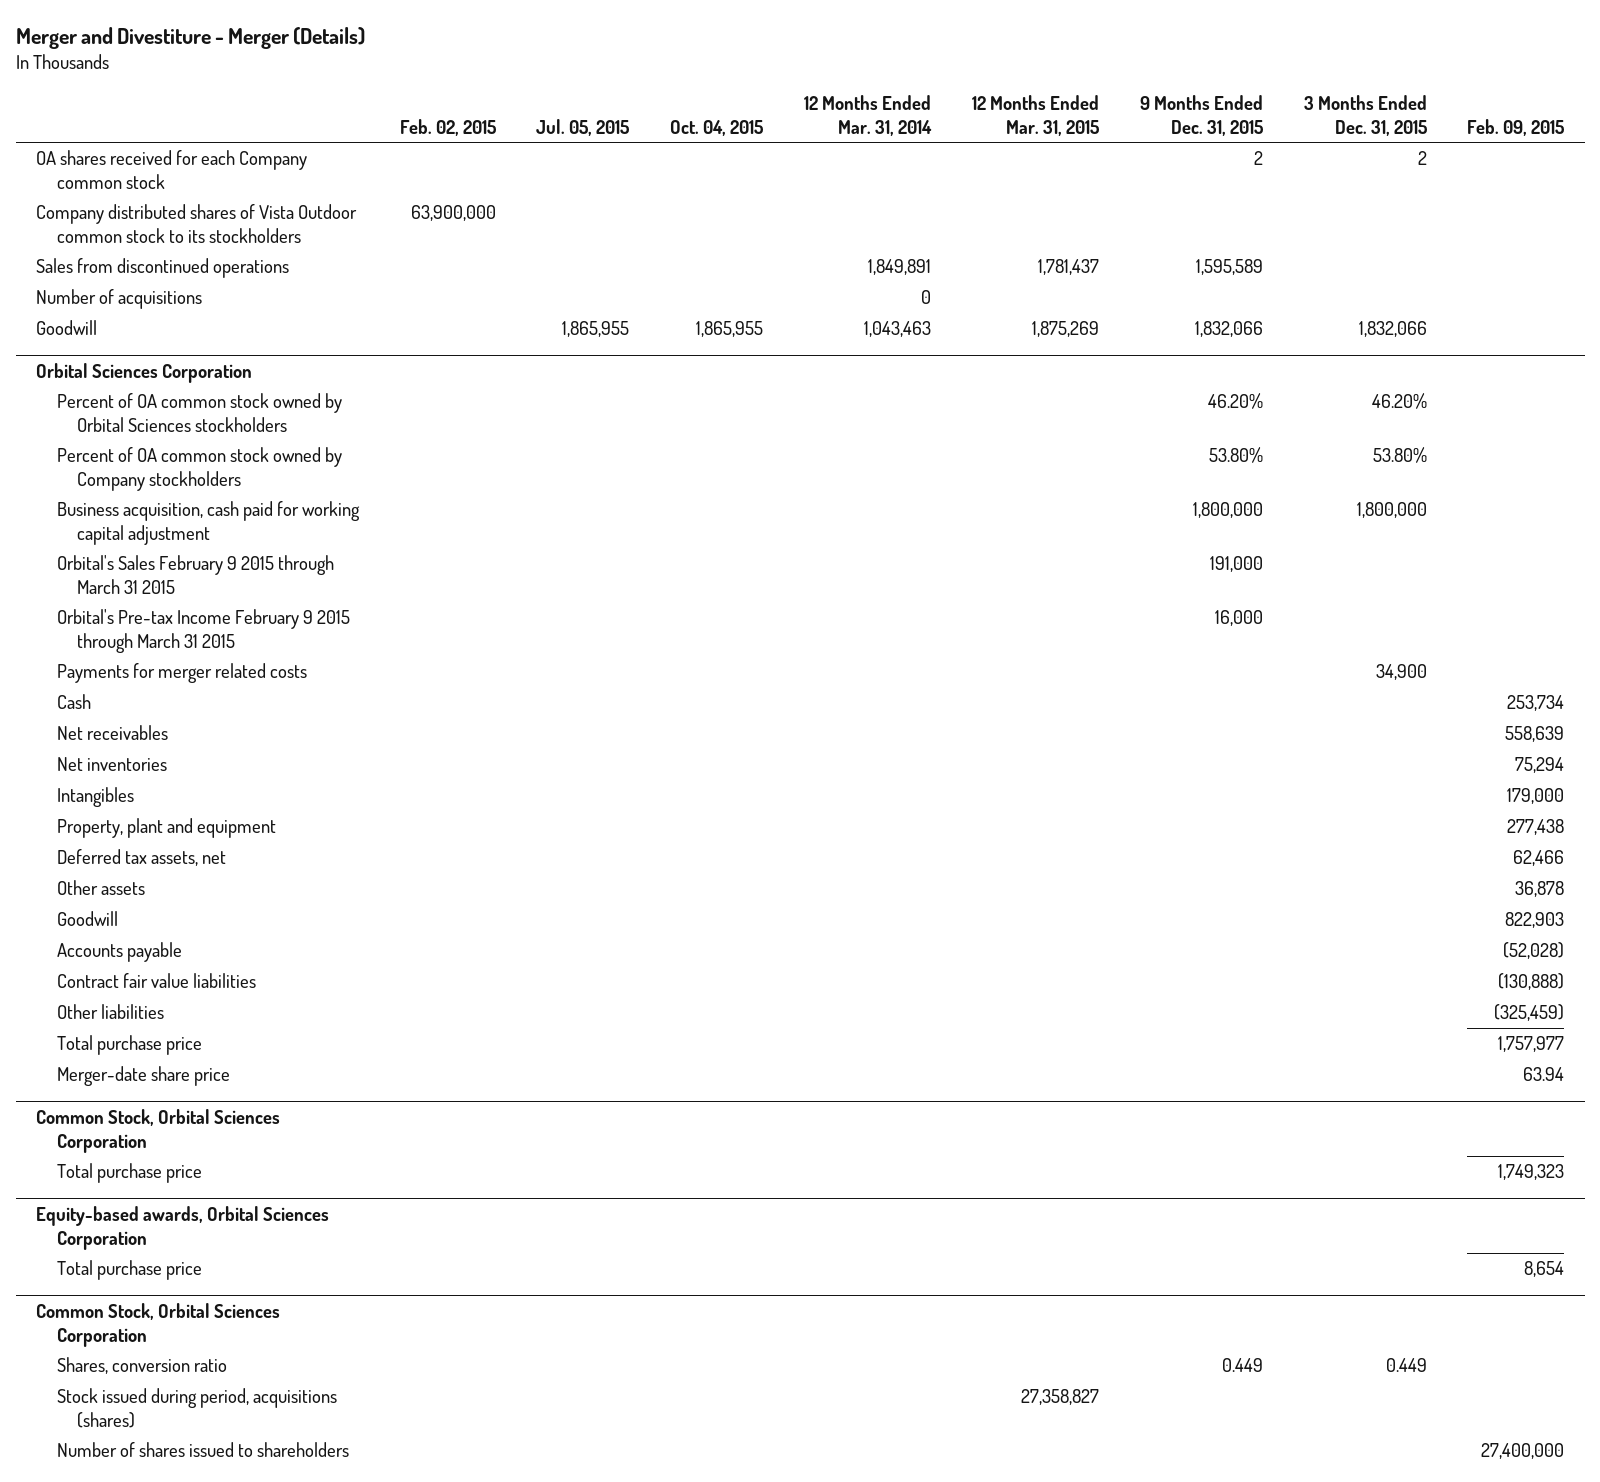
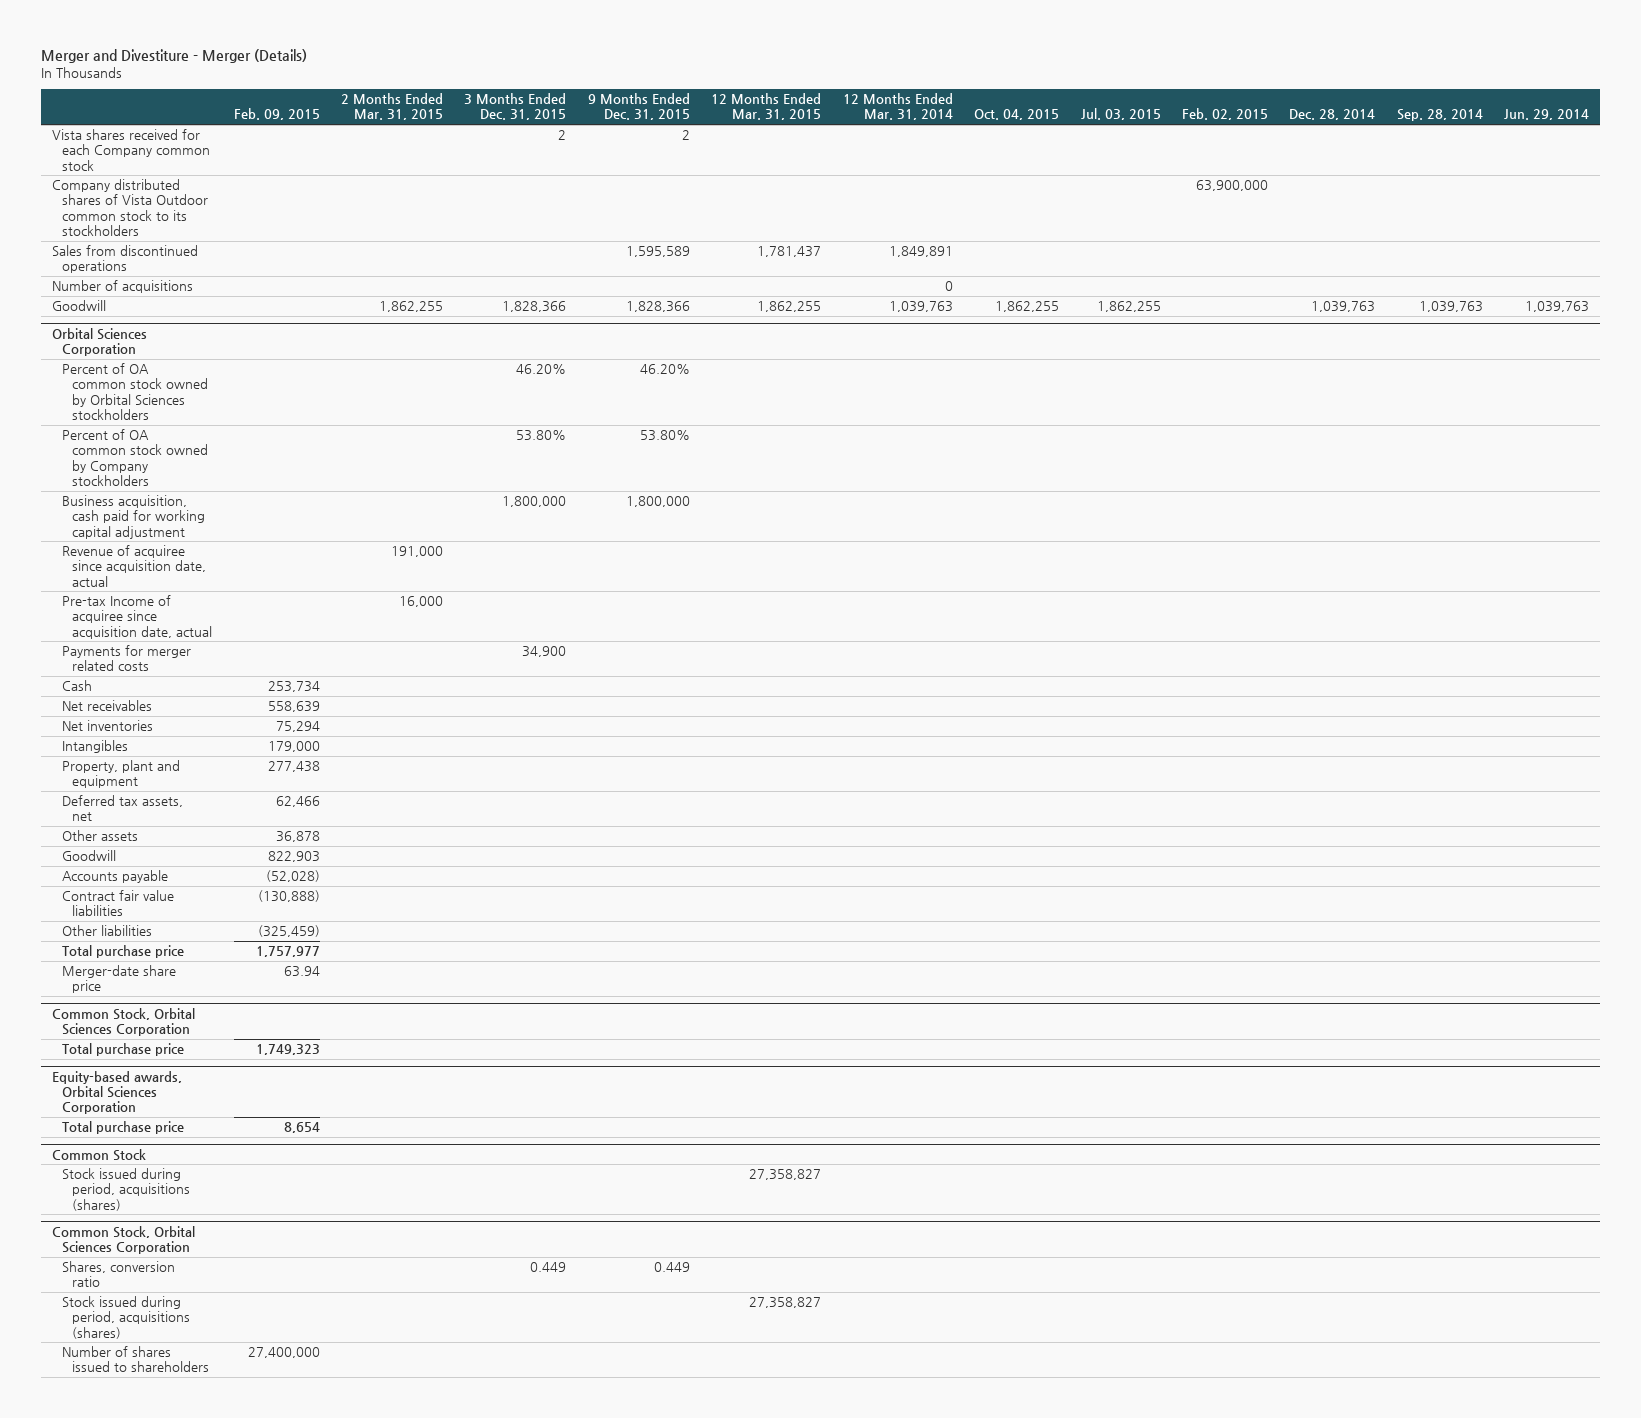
[536,118,630,136] Jul. 05, 2015 -> none
none -> [341,93,444,121] 2 Months Ended Mar. 31, 2015
none -> [1080,108,1161,121] Jul. 03, 2015
none -> [1289,109,1376,121] Dec. 28, 2014
none -> [1396,109,1483,122] Sep. 28, 2014
none -> [1504,109,1590,121] Jun. 29, 2014
[36,150,308,189] OA shares received for each Company common stock -> [51,129,210,171] Vista shares received for each Company common stock
[696,321,764,338] 1,865,955 -> [995,301,1060,313] 1,862,255
[864,321,932,338] 1,043,463 -> [888,301,953,313] 1,039,763
[1031,321,1099,338] 1,875,269 -> [757,301,822,313] 1,862,255
[1194,321,1263,338] 1,832,066 -> [625,301,690,313] 1,828,366
[1358,321,1427,338] 1,832,066 -> [502,301,567,313] 1,828,366
[56,555,334,594] Orbital's Sales February 9 2015 through March 31 2015 -> none
[56,609,350,653] Orbital's Pre-tax Income February 9 2015 through March 31 2015 -> none
none -> [61,545,207,587] Revenue of acquiree since acquisition date, actual
none -> [61,595,213,639] Pre-tax Income of acquiree since acquisition date, actual
none -> [51,1148,146,1161] Common Stock
none -> [61,1168,191,1211] Stock issued during period, acquisitions (shares)

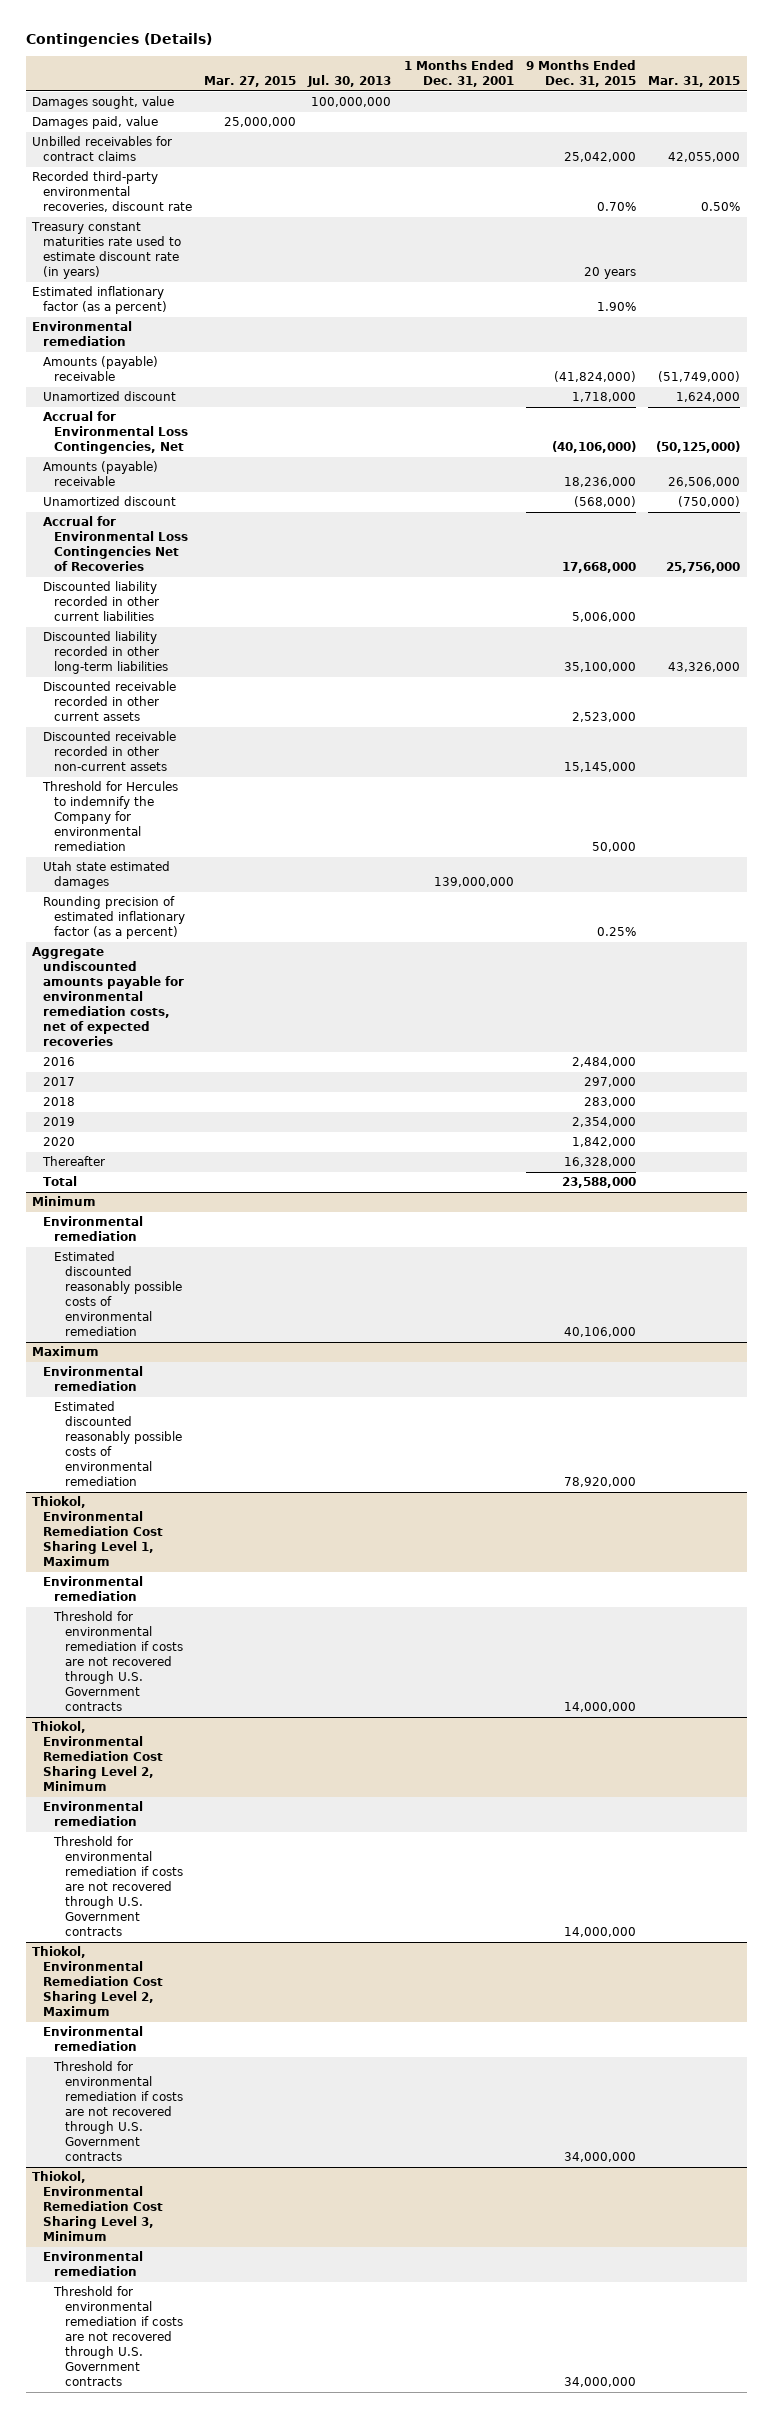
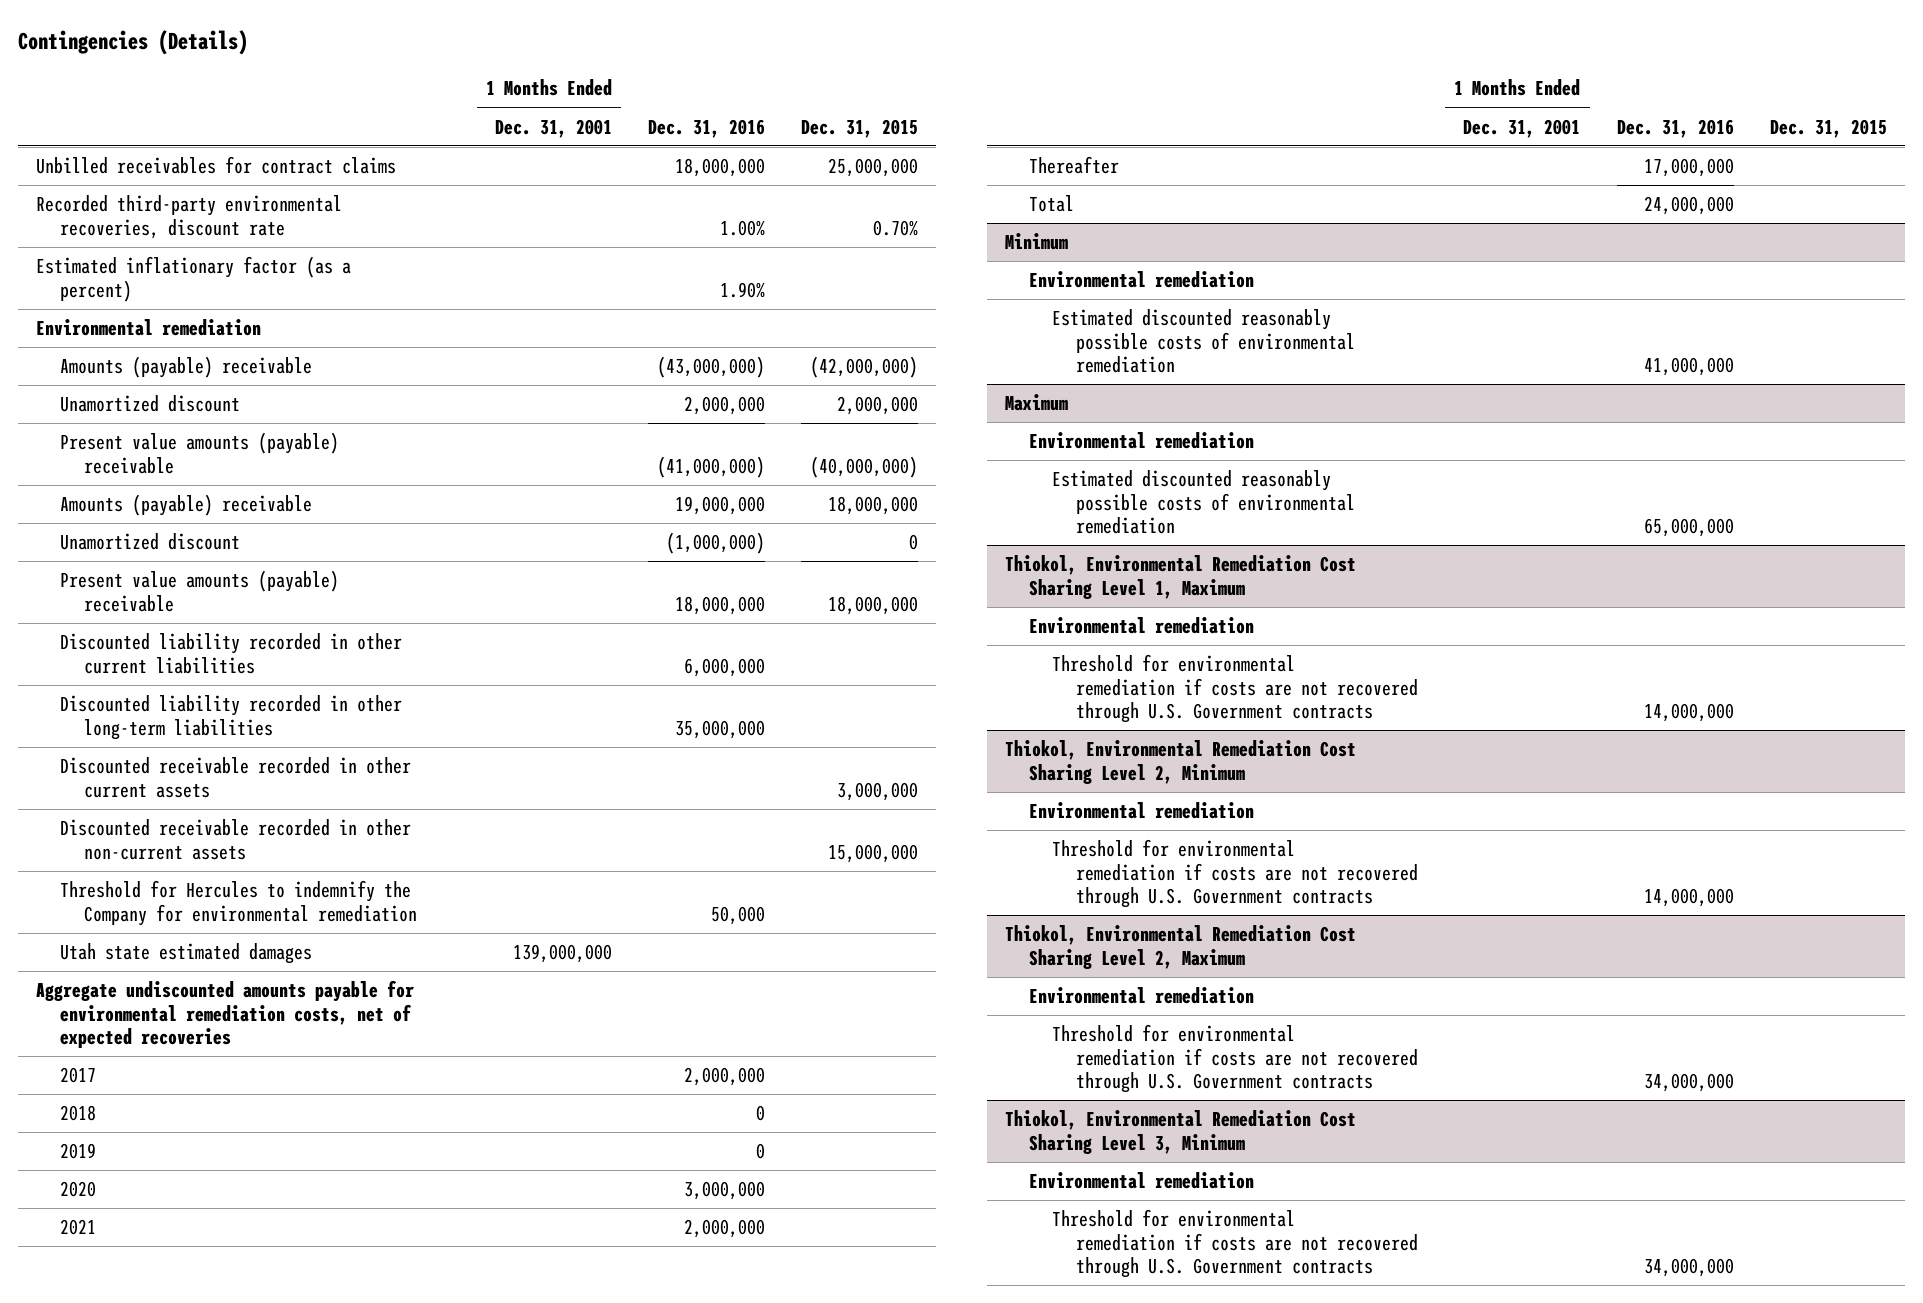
[204,76,297,88] Mar. 27, 2015 -> none
[307,75,392,88] Jul. 30, 2013 -> none
[526,60,637,88] 9 Months Ended Dec. 31, 2015 -> none
[648,76,741,88] Mar. 31, 2015 -> none
none -> [647,118,765,138] Dec. 31, 2016
none -> [801,118,919,138] Dec. 31, 2015
[32,96,175,110] Damages sought, value -> none
[32,116,159,130] Damages paid, value -> none
[31,222,181,280] Treasury constant maturities rate used to estimate discount rate (in years) -> none
[42,411,188,455] Accrual for Environmental Loss Contingencies, Net -> [59,432,339,474] Present value amounts (payable) receivable
[42,516,188,572] Accrual for Environmental Loss Contingencies Net of Recoveries -> [59,570,339,612] Present value amounts (payable) receivable
[42,896,185,940] Rounding precision of estimated inflationary factor (as a percent) -> none
[42,1057,75,1067] 2016 -> none
none -> [59,1219,96,1236] 2021

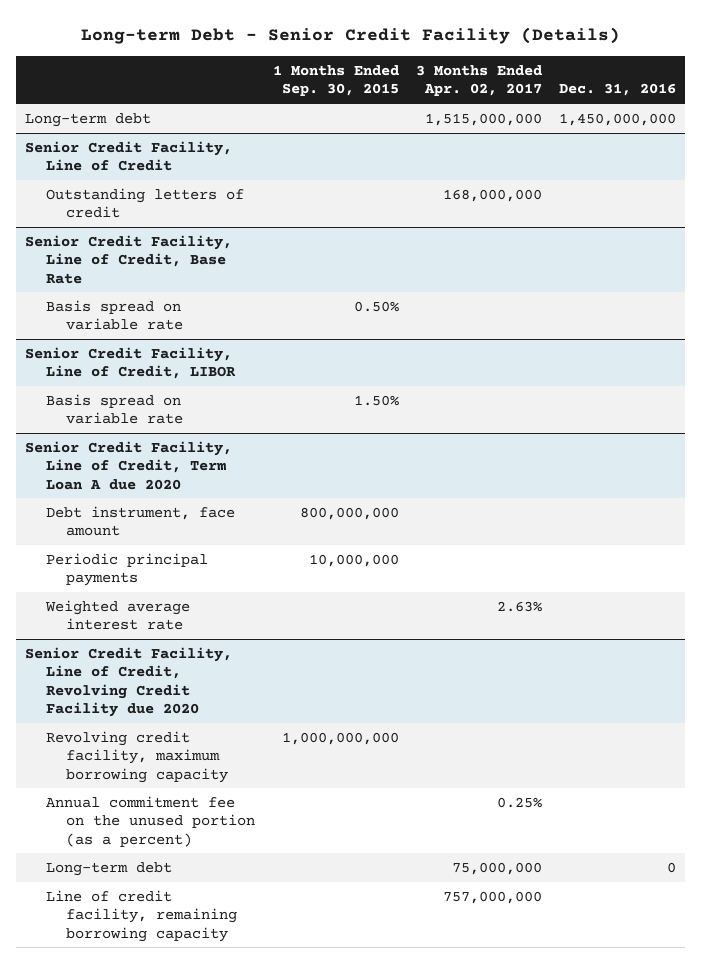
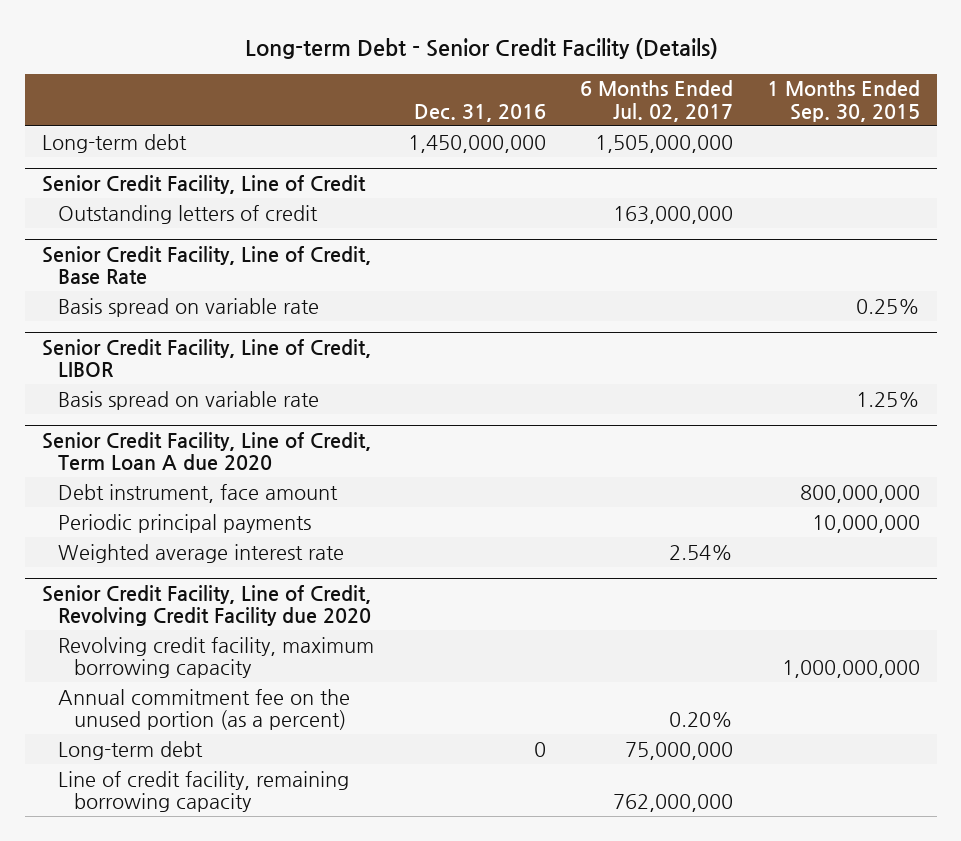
[416,64,543,97] 3 Months Ended Apr. 02, 2017 -> none
none -> [579,80,733,122] 6 Months Ended Jul. 02, 2017
[353,300,399,312] 0.50% -> [855,298,920,314] 0.25%
[353,394,399,406] 1.50% -> [855,391,920,407] 1.25%

